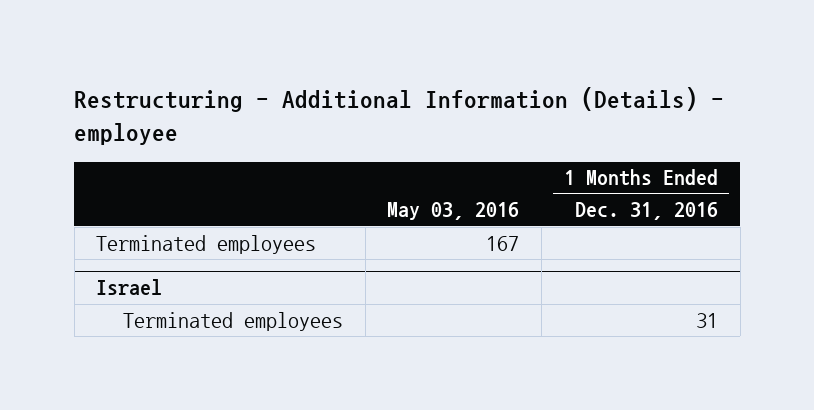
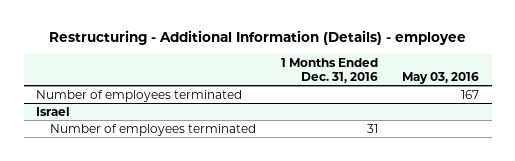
[96,234,317,254] Terminated employees -> [35,89,242,102] Number of employees terminated
[122,311,343,331] Terminated employees -> [50,123,257,136] Number of employees terminated

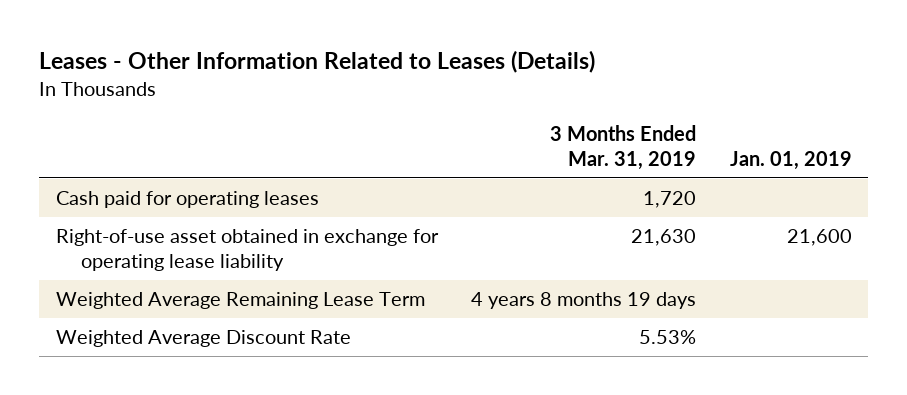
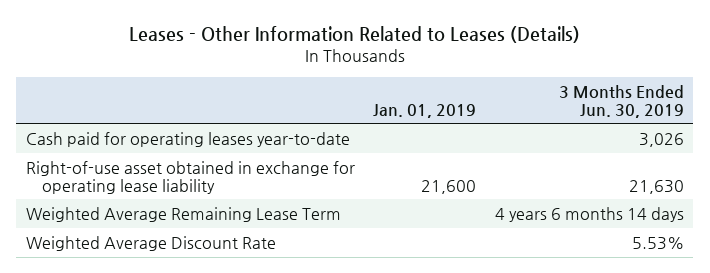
[550,125,697,170] 3 Months Ended Mar. 31, 2019 -> none
none -> [558,84,684,118] 3 Months Ended Jun. 30, 2019
[55,191,319,209] Cash paid for operating leases -> [25,131,350,147] Cash paid for operating leases year-to-date

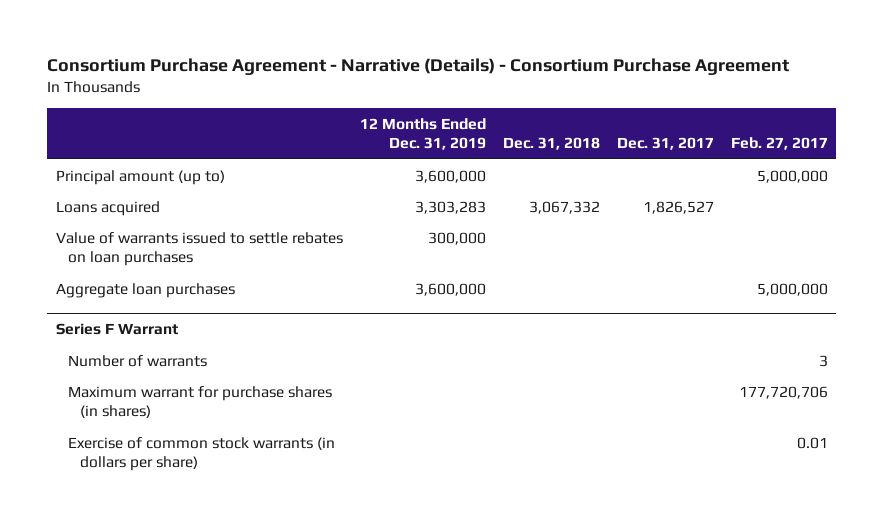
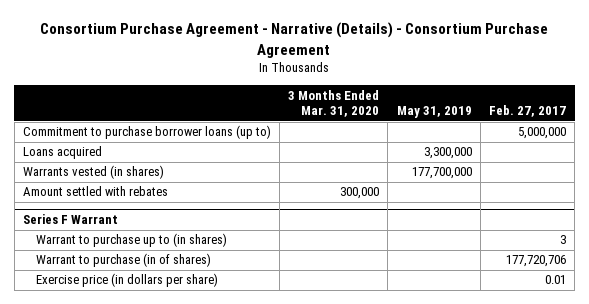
[359,117,486,151] 12 Months Ended Dec. 31, 2019 -> none
[502,137,600,151] Dec. 31, 2018 -> none
[616,137,714,151] Dec. 31, 2017 -> none
none -> [288,89,380,118] 3 Months Ended Mar. 31, 2020
none -> [396,106,472,119] May 31, 2019
[55,169,225,185] Principal amount (up to) -> [22,125,271,140] Commitment to purchase borrower loans (up to)
[55,282,235,298] Aggregate loan purchases -> none
none -> [22,165,164,180] Warrants vested (in shares)
[55,231,343,267] Value of warrants issued to settle rebates on loan purchases -> [22,186,168,197] Amount settled with rebates
[68,354,208,367] Number of warrants -> [35,233,227,248] Warrant to purchase up to (in shares)
[68,385,333,419] Maximum warrant for purchase shares (in shares) -> [35,253,211,268] Warrant to purchase (in of shares)
[68,436,336,472] Exercise of common stock warrants (in dollars per share) -> [35,273,218,288] Exercise price (in dollars per share)

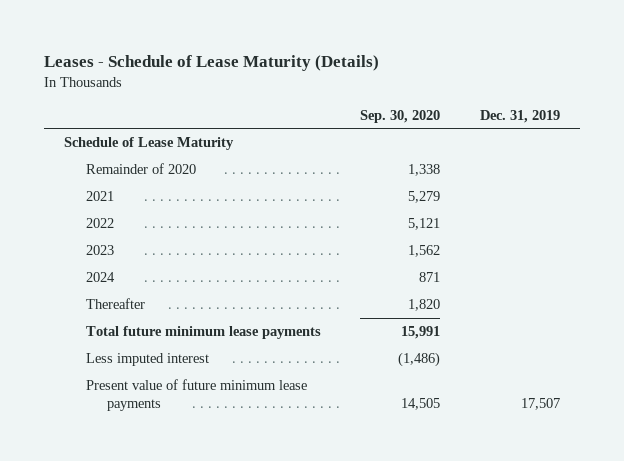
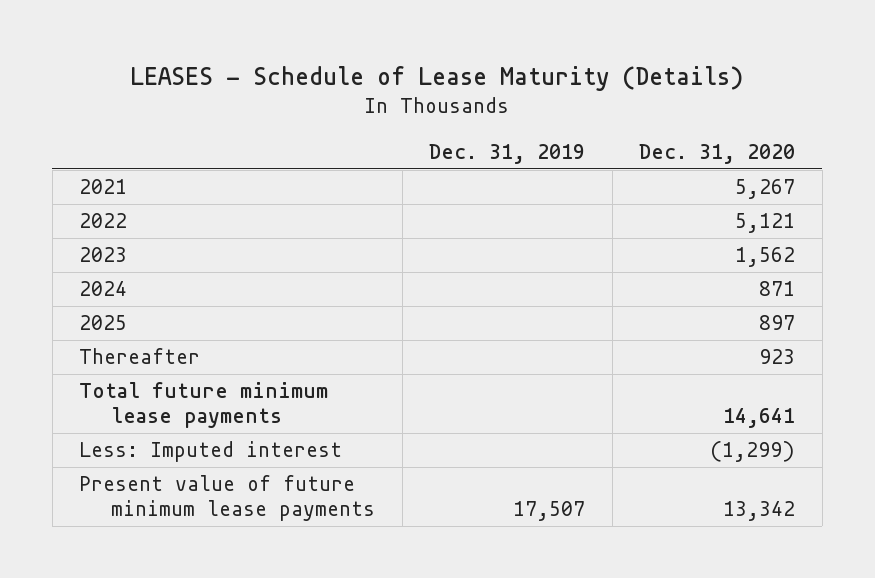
[44,54,380,71] Leases - Schedule of Lease Maturity (Details) -> [130,66,744,92] LEASES - Schedule of Lease Maturity (Details)
[360,109,441,123] Sep. 30, 2020 -> none
none -> [639,143,796,164] Dec. 31, 2020
[64,137,235,151] Schedule of Lease Maturity -> none
[85,163,196,175] Remainder of 2020 -> none
none -> [79,315,128,331] 2025
[85,353,209,367] Less imputed interest -> [79,441,343,463] Less: Imputed interest

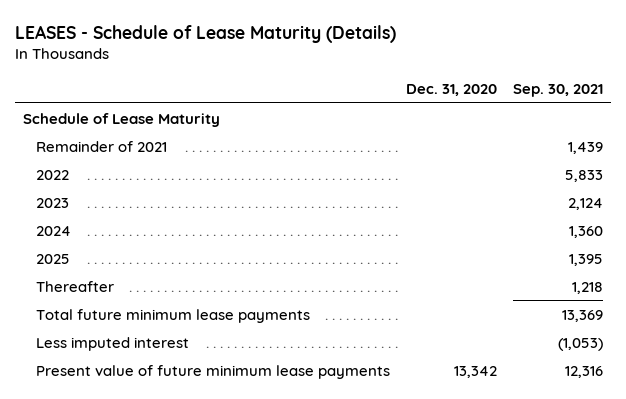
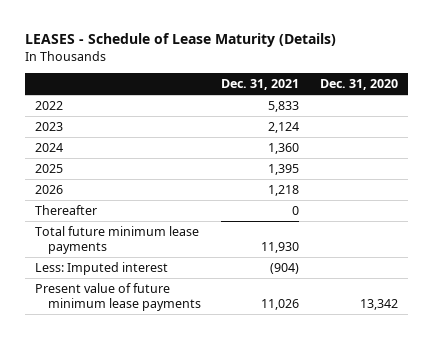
[512,83,603,97] Sep. 30, 2021 -> none
none -> [221,79,300,91] Dec. 31, 2021
[22,112,220,127] Schedule of Lease Maturity -> none
[36,140,168,152] Remainder of 2021 -> none
none -> [35,184,64,194] 2026
[36,336,190,351] Less imputed interest -> [35,261,169,275] Less: Imputed interest

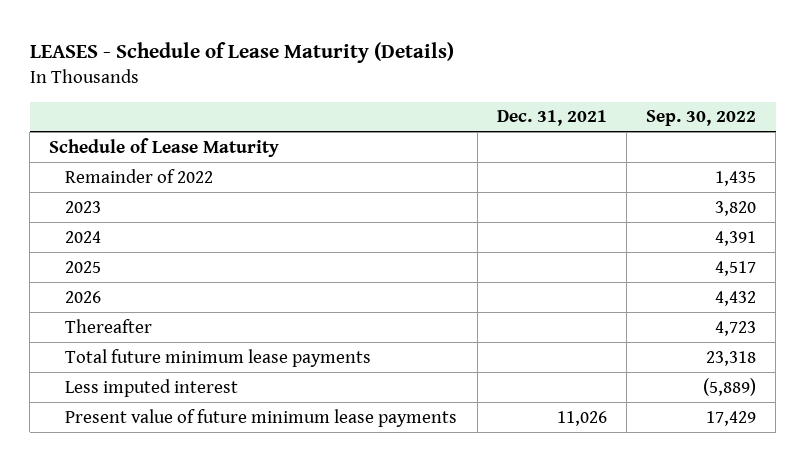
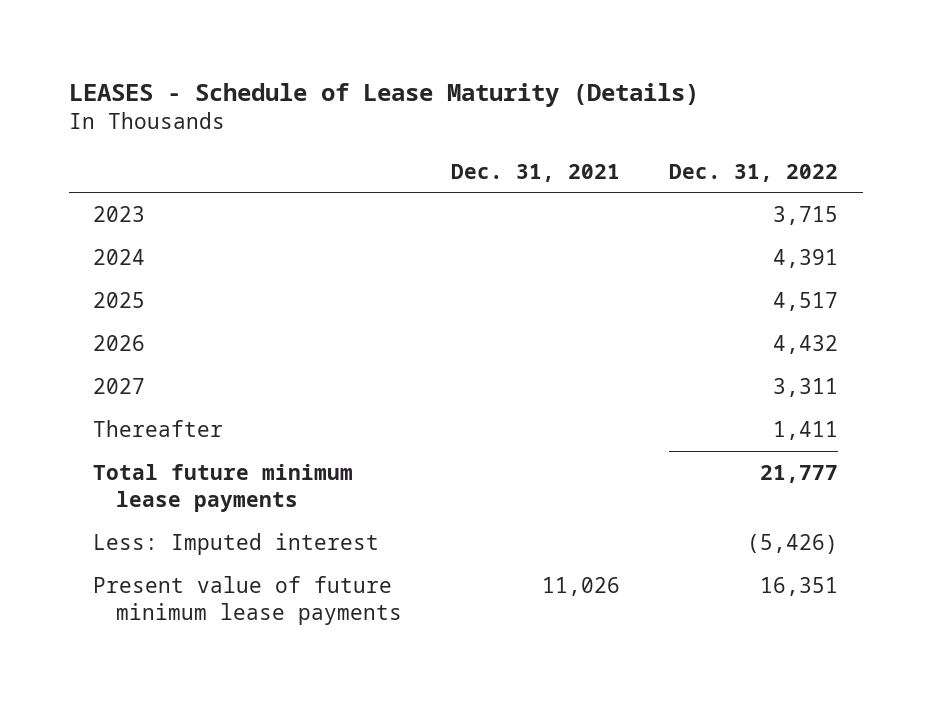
[645,110,756,127] Sep. 30, 2022 -> none
none -> [669,163,839,182] Dec. 31, 2022
[49,137,280,157] Schedule of Lease Maturity -> none
[65,168,214,183] Remainder of 2022 -> none
none -> [92,377,145,394] 2027
[65,378,239,397] Less imputed interest -> [92,532,379,555] Less: Imputed interest

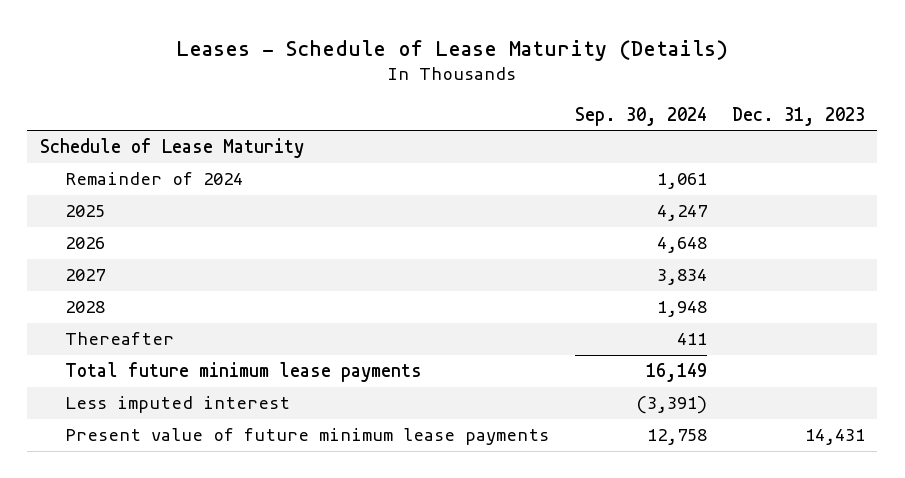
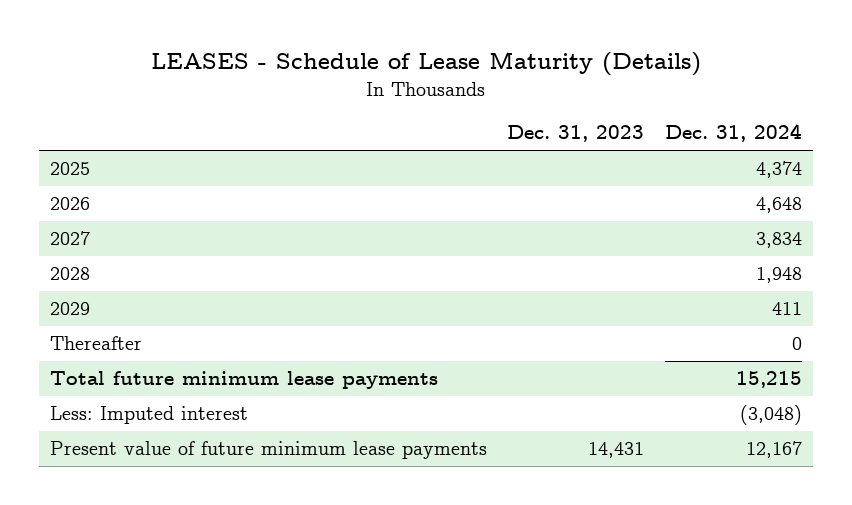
[176,39,729,61] Leases - Schedule of Lease Maturity (Details) -> [150,52,701,77] LEASES - Schedule of Lease Maturity (Details)
[574,106,707,126] Sep. 30, 2024 -> none
none -> [665,124,803,143] Dec. 31, 2024
[39,138,304,159] Schedule of Lease Maturity -> none
[65,172,244,186] Remainder of 2024 -> none
none -> [49,302,90,316] 2029
[65,396,291,414] Less imputed interest -> [49,406,248,425] Less: Imputed interest

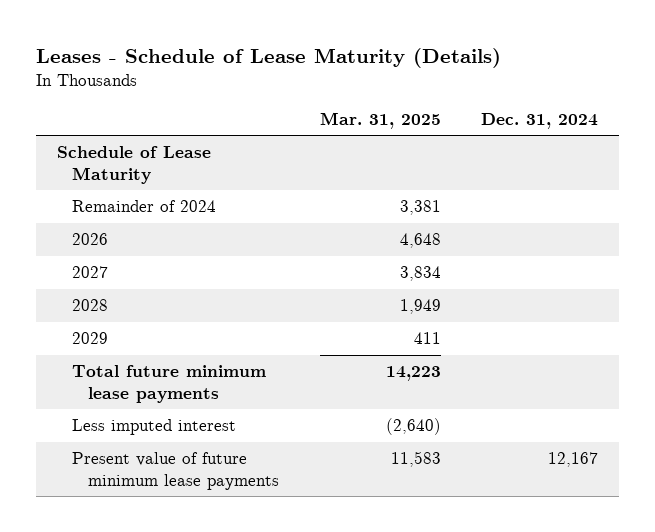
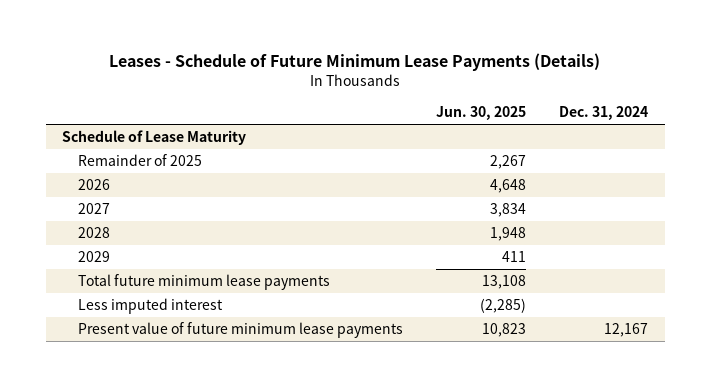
[36,47,502,68] Leases - Schedule of Lease Maturity (Details) -> [109,53,601,72] Leases - Schedule of Future Minimum Lease Payments (Details)
[319,111,441,129] Mar. 31, 2025 -> none
none -> [436,106,527,121] Jun. 30, 2025
[72,200,217,213] Remainder of 2024 -> [78,154,203,167] Remainder of 2025

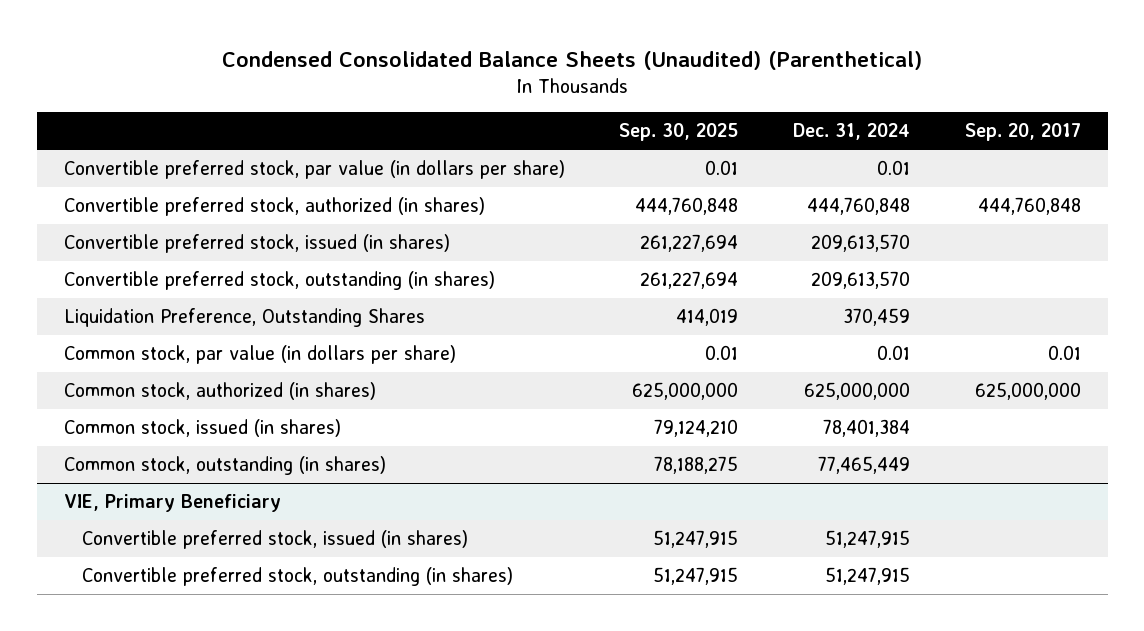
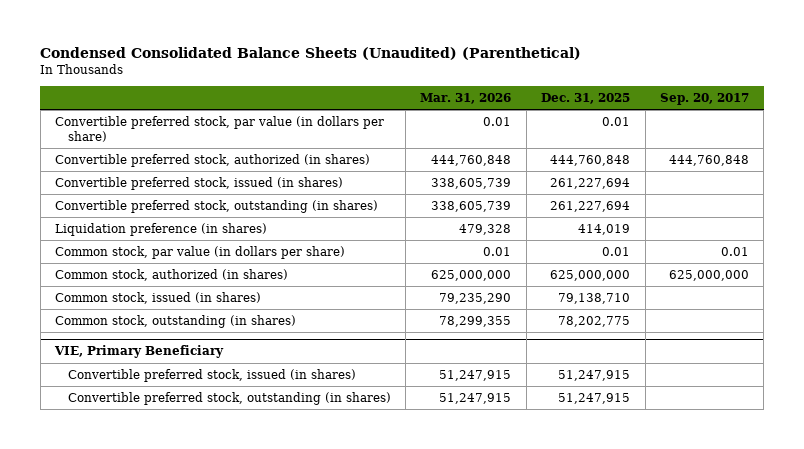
[619,123,739,142] Sep. 30, 2025 -> none
[793,123,911,141] Dec. 31, 2024 -> none
none -> [420,93,512,105] Mar. 31, 2026
none -> [541,93,631,105] Dec. 31, 2025
[63,308,425,328] Liquidation Preference, Outstanding Shares -> [55,222,268,236] Liquidation preference (in shares)

